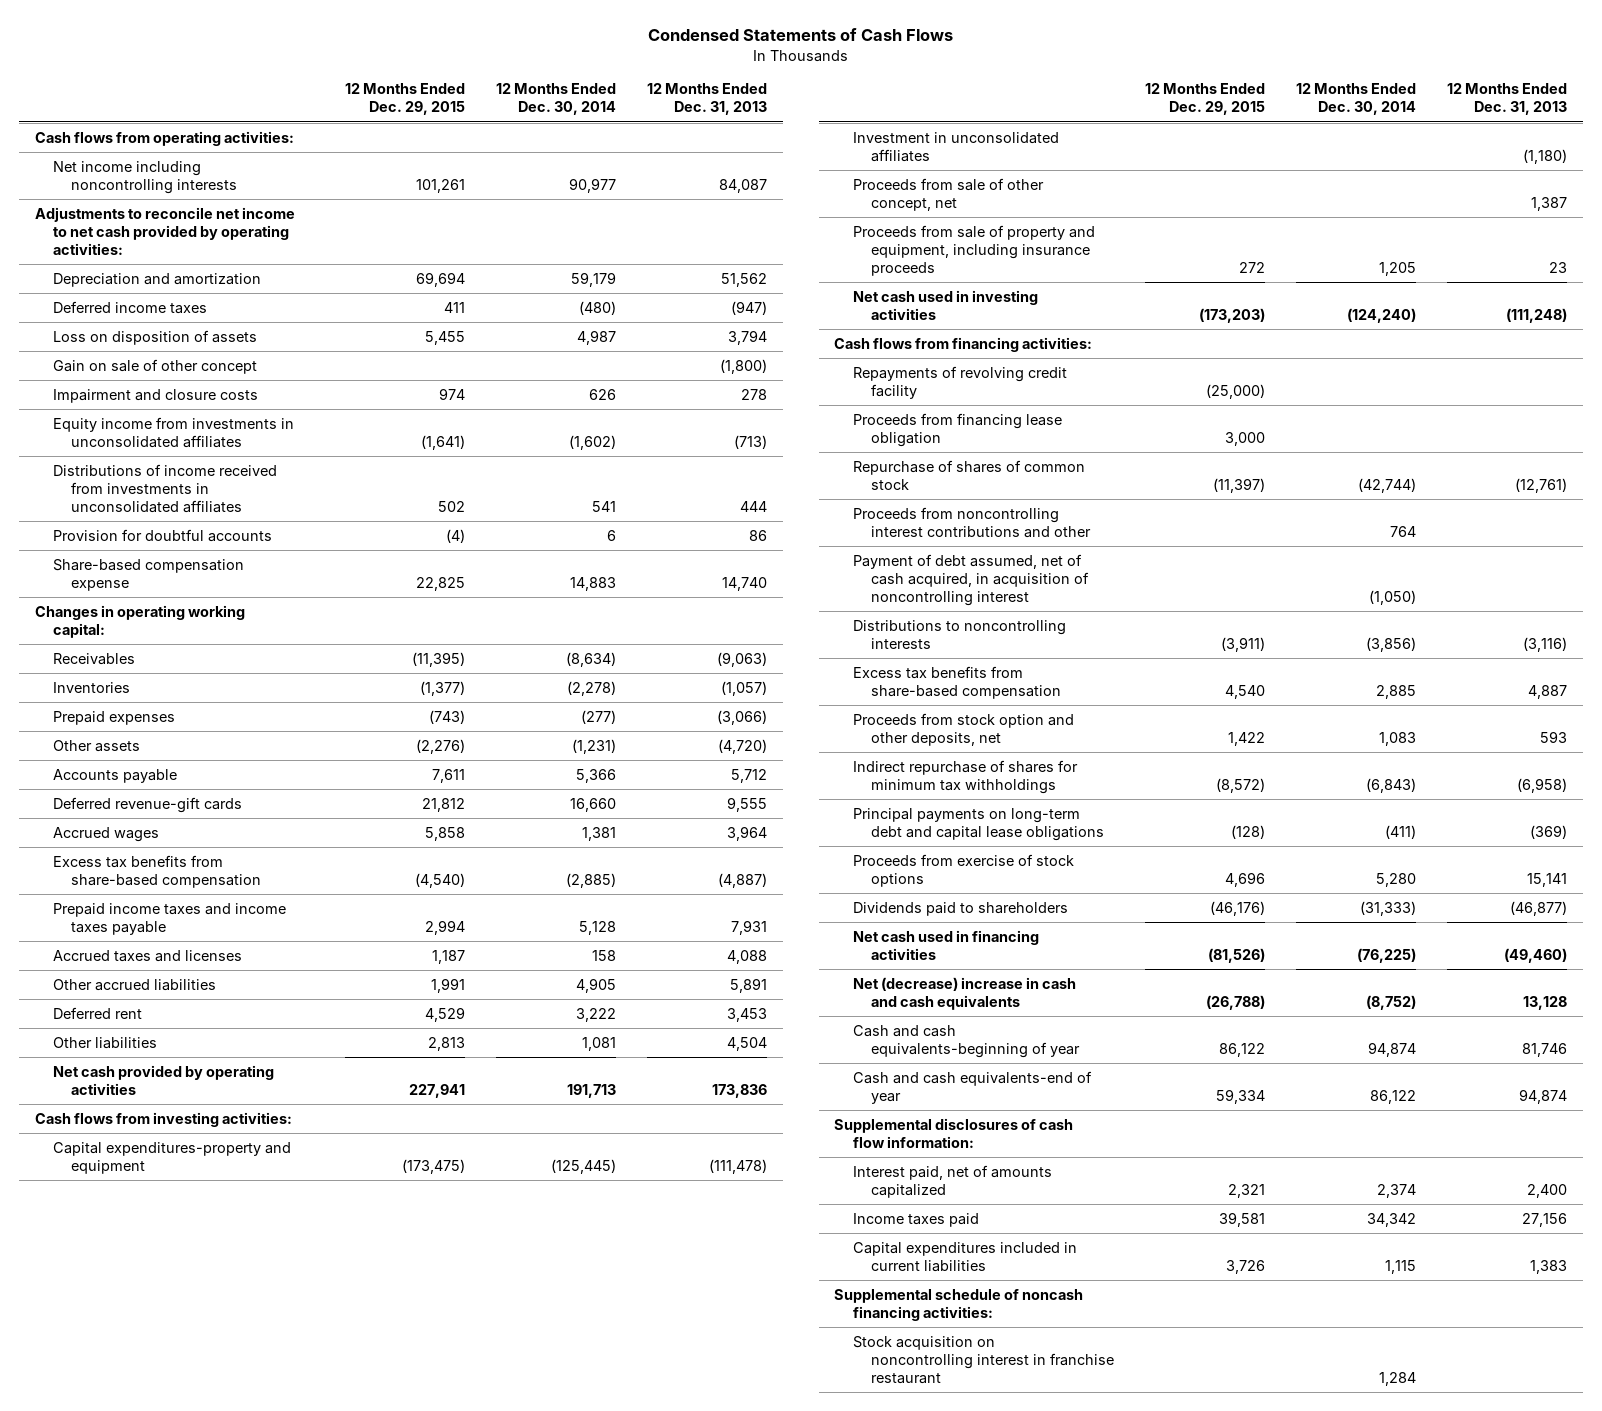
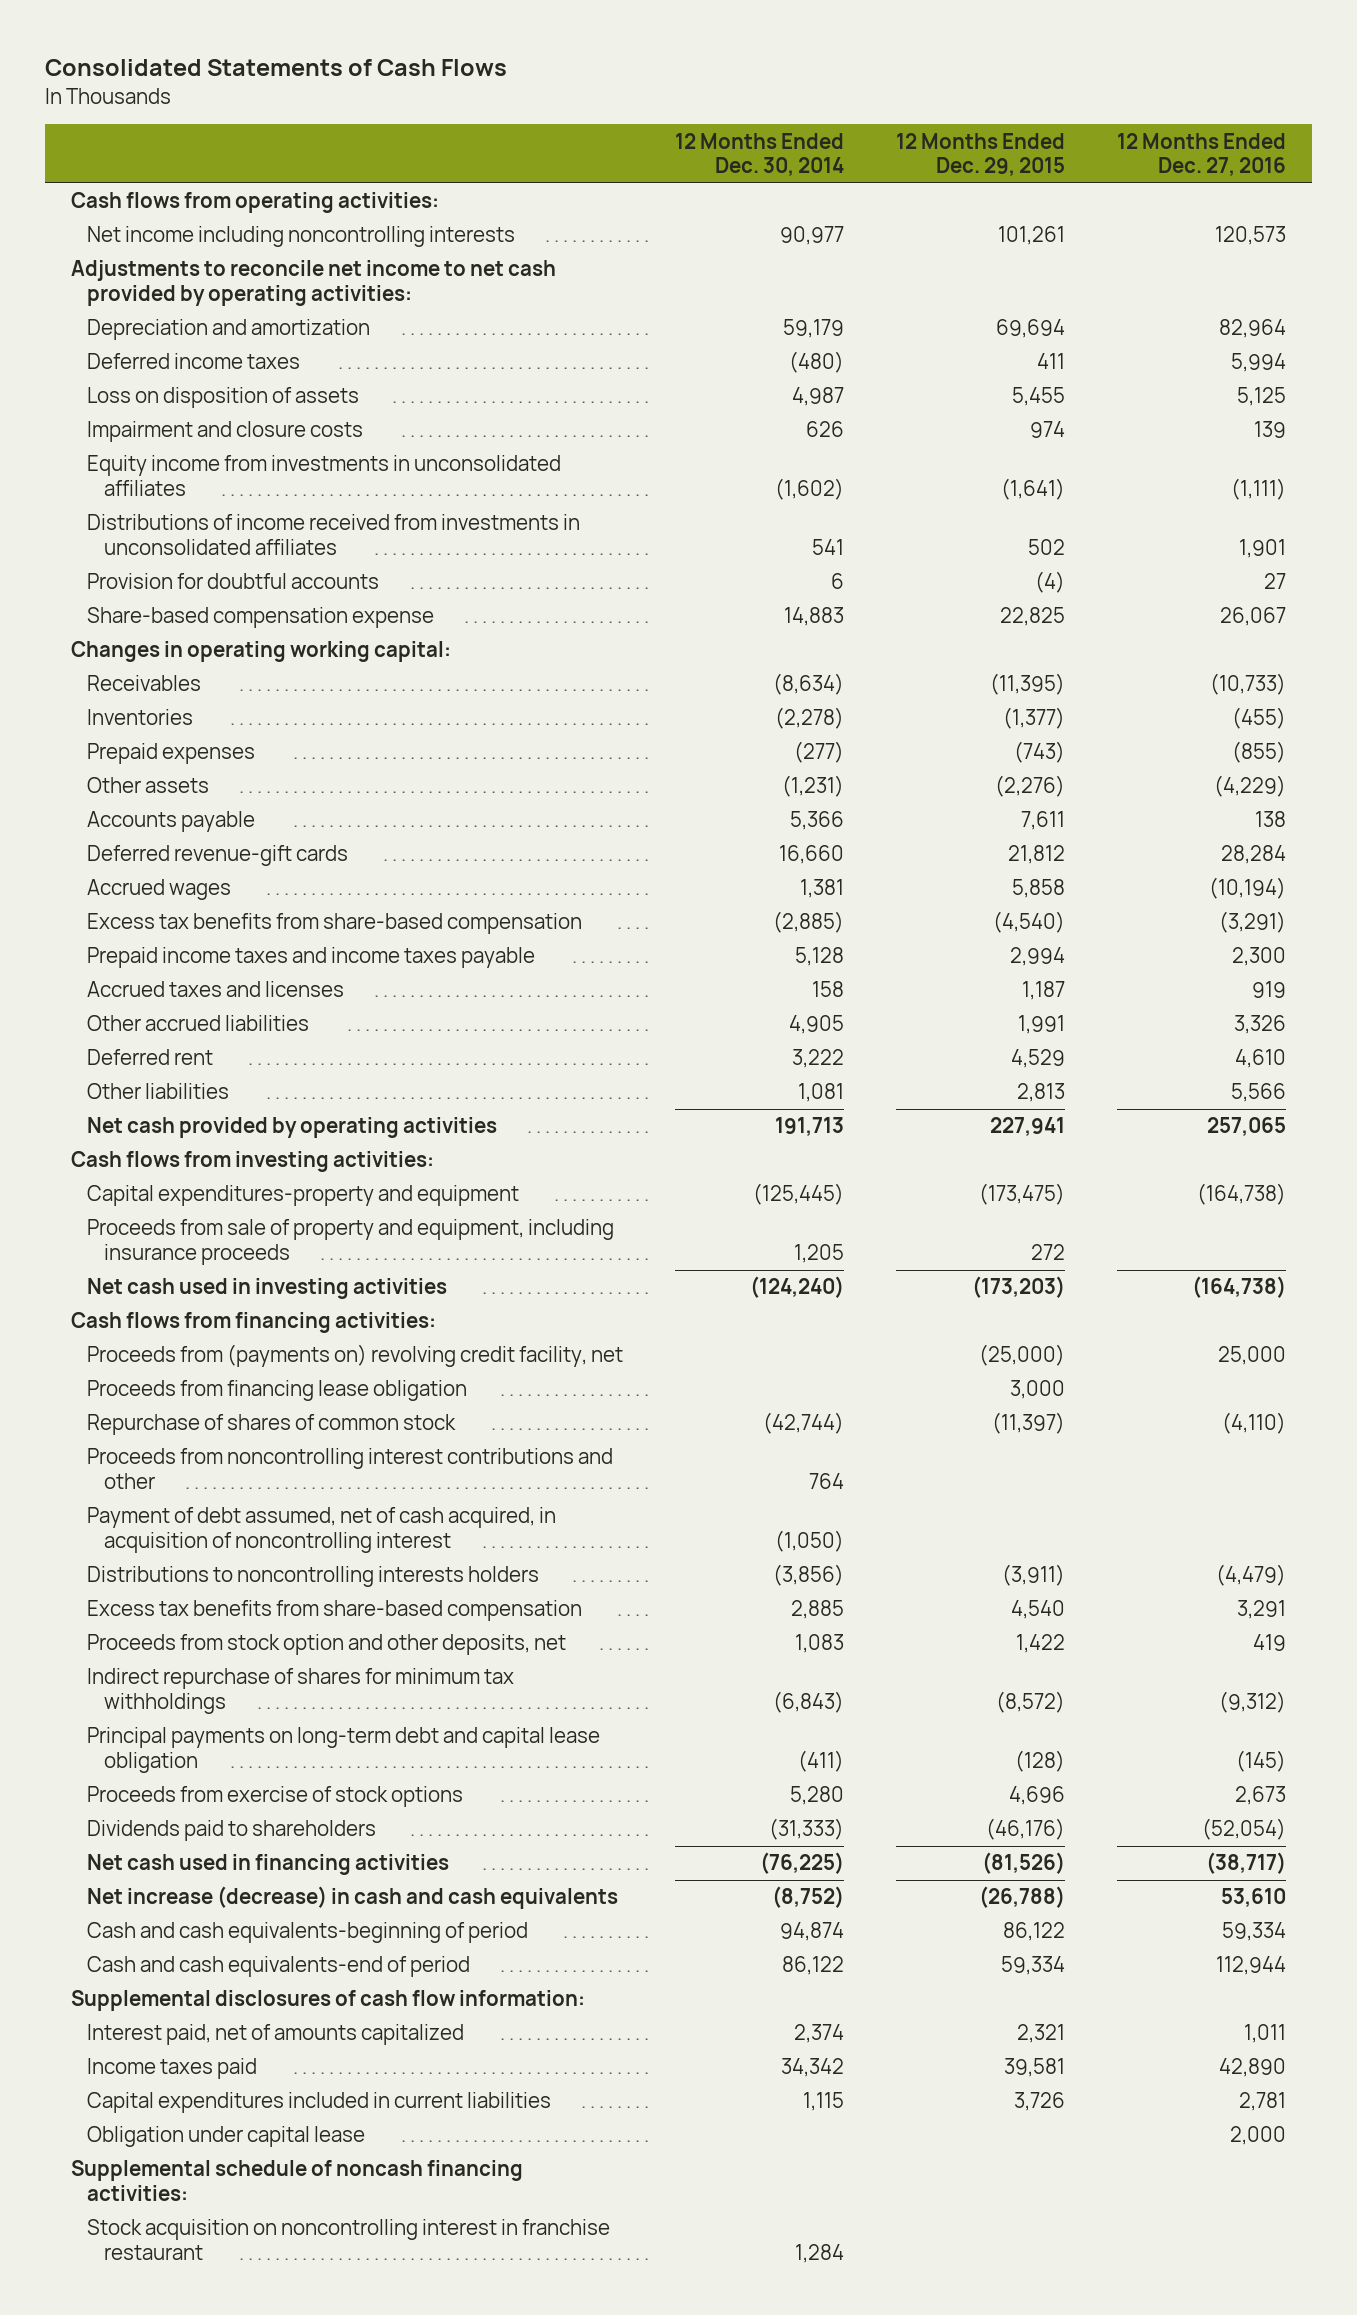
[647,28,953,42] Condensed Statements of Cash Flows -> [44,59,507,77] Consolidated Statements of Cash Flows
[647,83,768,116] 12 Months Ended Dec. 31, 2013 -> none
none -> [1116,132,1286,177] 12 Months Ended Dec. 27, 2016
[52,358,257,374] Gain on sale of other concept -> none
[852,131,1059,162] Investment in unconsolidated affiliates -> none
[852,177,1044,211] Proceeds from sale of other concept, net -> none
[852,365,1067,399] Repayments of revolving credit facility -> none
none -> [87,1344,624,1368] Proceeds from (payments on) revolving credit facility, net
[852,619,1066,649] Distributions to noncontrolling interests -> [87,1566,540,1588] Distributions to noncontrolling interests holders
[852,807,1104,841] Principal payments on long-term debt and capital lease obligations -> [87,1727,601,1774] Principal payments on long-term debt and capital lease obligation
[852,976,1076,1010] Net (decrease) increase in cash and cash equivalents -> [87,1886,619,1910] Net increase (decrease) in cash and cash equivalents
[852,1024,1080,1058] Cash and cash equivalents-beginning of year -> [87,1922,529,1944] Cash and cash equivalents-beginning of period
[852,1070,1092,1104] Cash and cash equivalents-end of year -> [87,1956,471,1978] Cash and cash equivalents-end of period
none -> [87,2126,366,2148] Obligation under capital lease

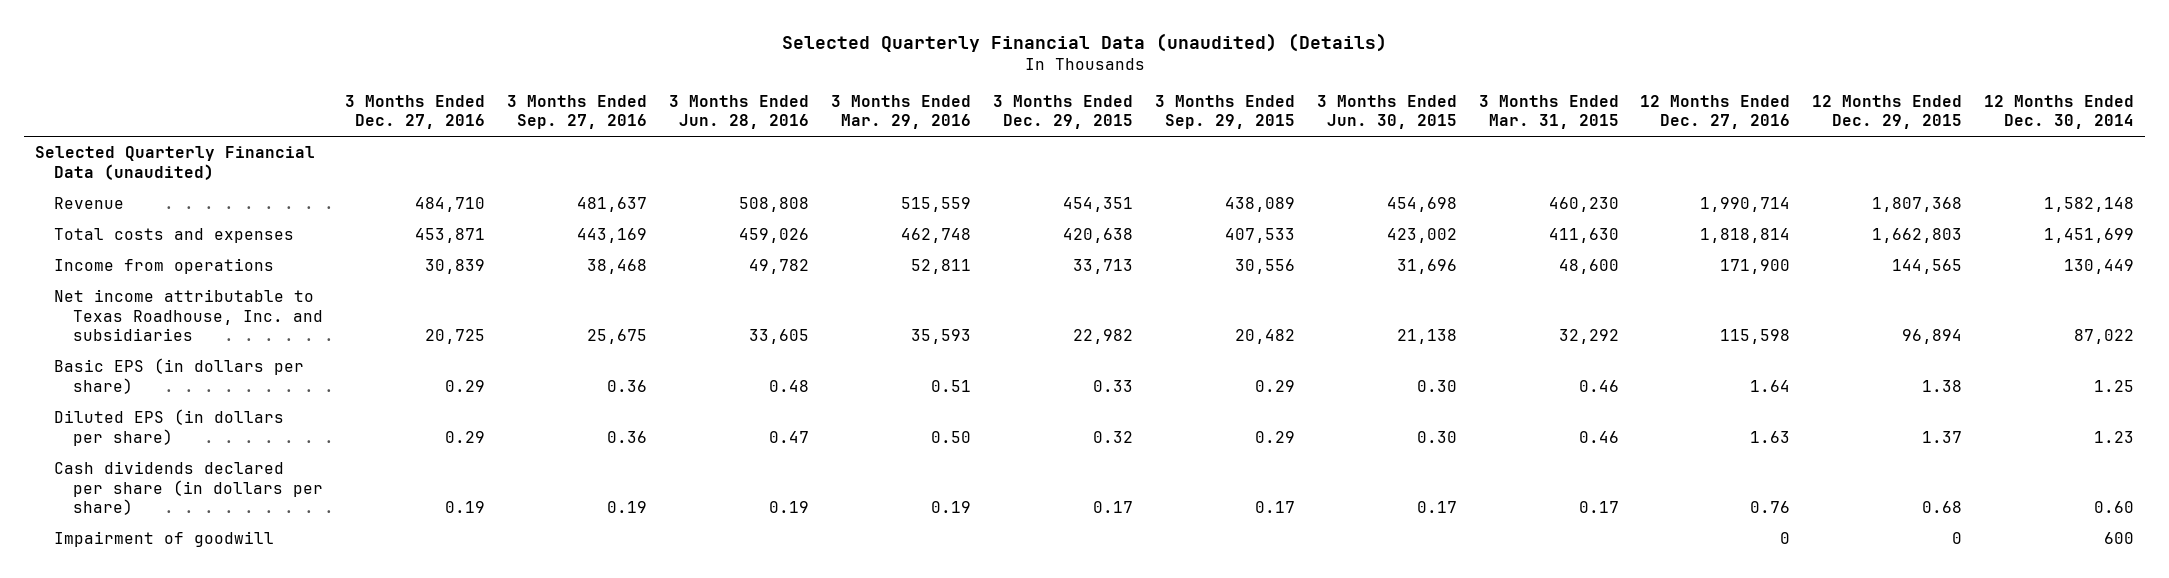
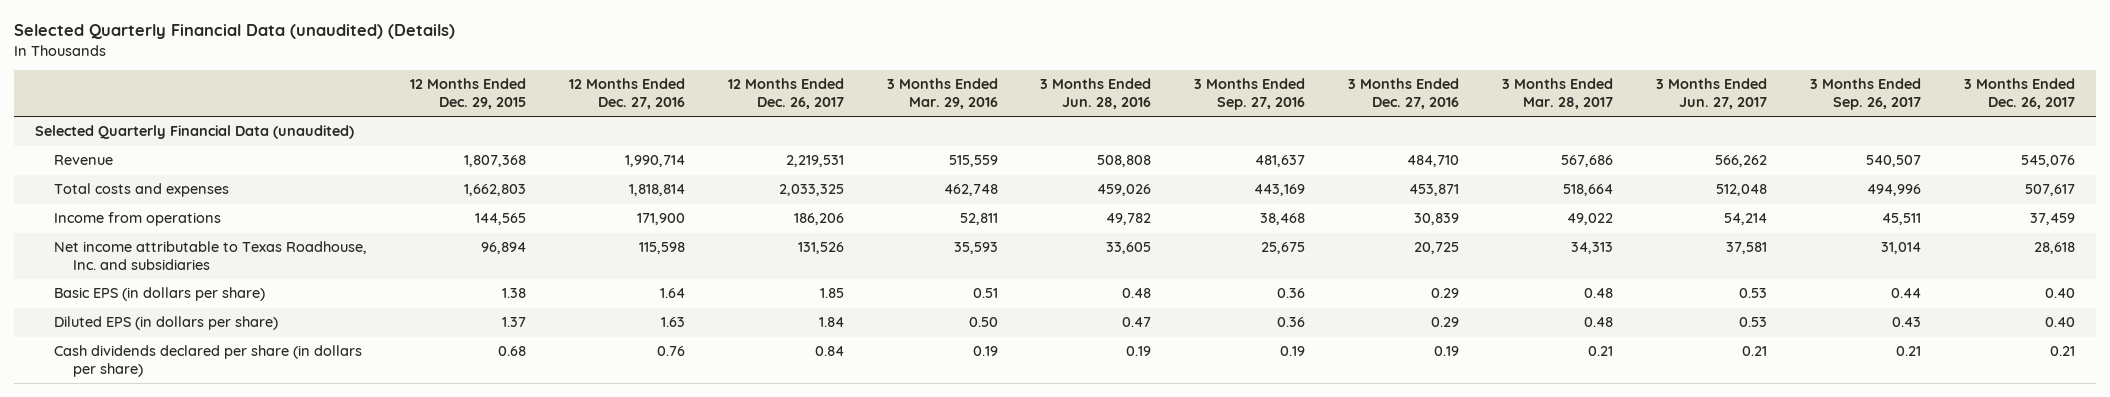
[992,94,1133,130] 3 Months Ended Dec. 29, 2015 -> none
[1154,94,1295,130] 3 Months Ended Sep. 29, 2015 -> none
[1316,94,1457,130] 3 Months Ended Jun. 30, 2015 -> none
[1478,94,1619,130] 3 Months Ended Mar. 31, 2015 -> none
[1984,94,2135,130] 12 Months Ended Dec. 30, 2014 -> none
none -> [727,78,844,109] 12 Months Ended Dec. 26, 2017
none -> [1501,78,1613,109] 3 Months Ended Mar. 28, 2017
none -> [1655,78,1767,109] 3 Months Ended Jun. 27, 2017
none -> [1809,78,1921,110] 3 Months Ended Sep. 26, 2017
none -> [1963,78,2075,109] 3 Months Ended Dec. 26, 2017
[54,531,275,548] Impairment of goodwill -> none

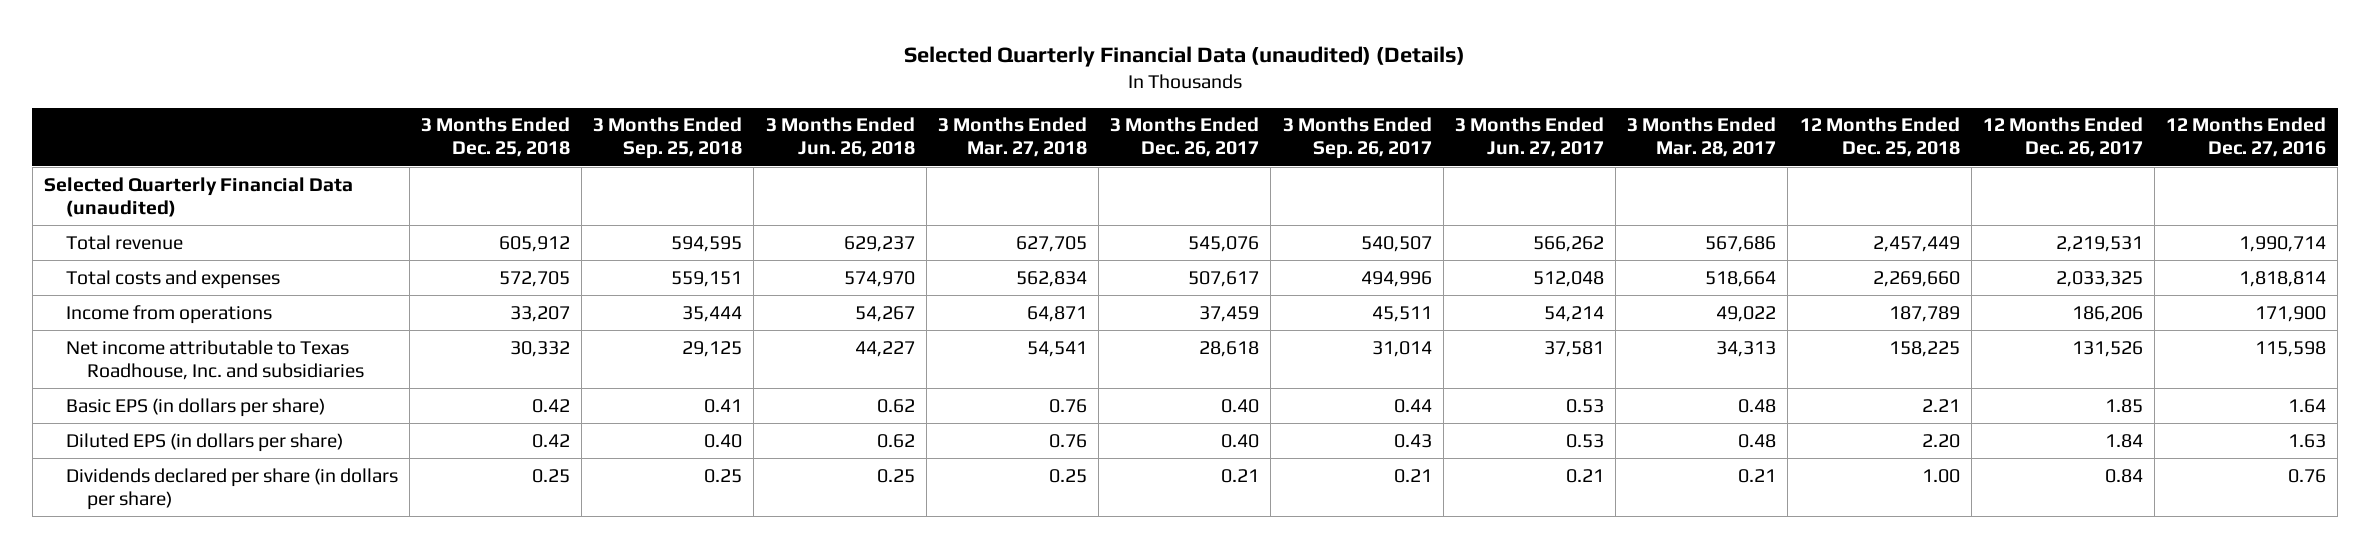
[410,78,527,109] 12 Months Ended Dec. 29, 2015 -> none
[886,78,998,109] 3 Months Ended Mar. 29, 2016 -> none
[1040,78,1152,109] 3 Months Ended Jun. 28, 2016 -> none
[1194,78,1306,110] 3 Months Ended Sep. 27, 2016 -> none
[1348,78,1460,109] 3 Months Ended Dec. 27, 2016 -> none
none -> [420,117,570,158] 3 Months Ended Dec. 25, 2018
none -> [593,117,743,160] 3 Months Ended Sep. 25, 2018
none -> [765,117,915,158] 3 Months Ended Jun. 26, 2018
none -> [937,117,1087,158] 3 Months Ended Mar. 27, 2018
none -> [1799,117,1960,158] 12 Months Ended Dec. 25, 2018
[54,155,114,166] Revenue -> [65,234,183,250] Total revenue
[54,345,363,377] Cash dividends declared per share (in dollars per share) -> [65,467,398,510] Dividends declared per share (in dollars per share)

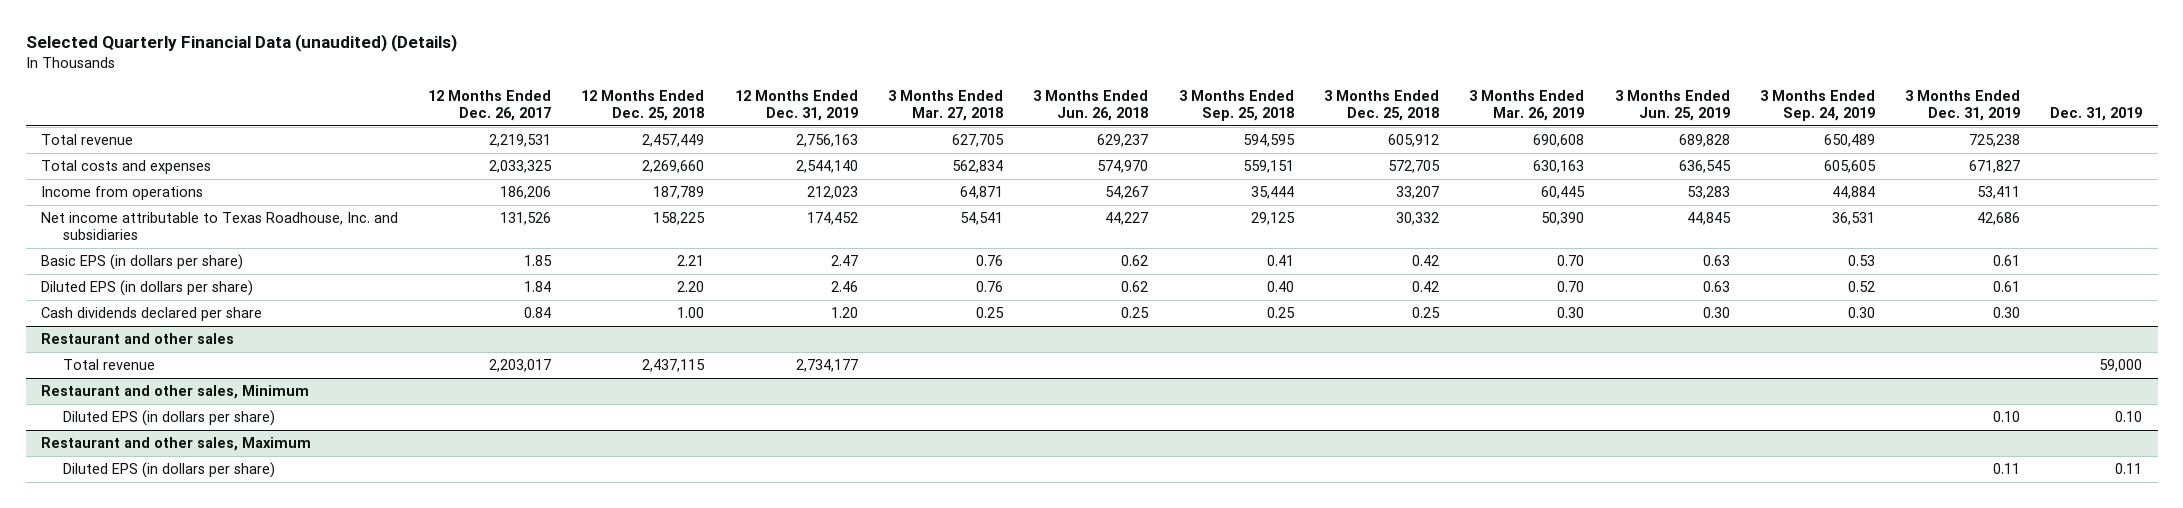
[1110,117,1260,158] 3 Months Ended Dec. 26, 2017 -> none
[1282,117,1432,160] 3 Months Ended Sep. 26, 2017 -> none
[1454,117,1604,158] 3 Months Ended Jun. 27, 2017 -> none
[1627,117,1777,158] 3 Months Ended Mar. 28, 2017 -> none
[2166,117,2327,158] 12 Months Ended Dec. 27, 2016 -> none
none -> [734,89,858,122] 12 Months Ended Dec. 31, 2019
none -> [1469,89,1585,122] 3 Months Ended Mar. 26, 2019
none -> [1614,89,1730,122] 3 Months Ended Jun. 25, 2019
none -> [1759,89,1875,122] 3 Months Ended Sep. 24, 2019
none -> [1905,89,2021,122] 3 Months Ended Dec. 31, 2019
none -> [2050,107,2143,122] Dec. 31, 2019
[43,176,353,217] Selected Quarterly Financial Data (unaudited) -> none
[65,467,398,510] Dividends declared per share (in dollars per share) -> [40,307,262,322] Cash dividends declared per share
none -> [40,333,234,345] Restaurant and other sales
none -> [63,359,156,371] Total revenue
none -> [40,385,309,400] Restaurant and other sales, Minimum
none -> [63,410,276,427] Diluted EPS (in dollars per share)
none -> [40,437,311,452] Restaurant and other sales, Maximum
none -> [63,462,276,479] Diluted EPS (in dollars per share)

